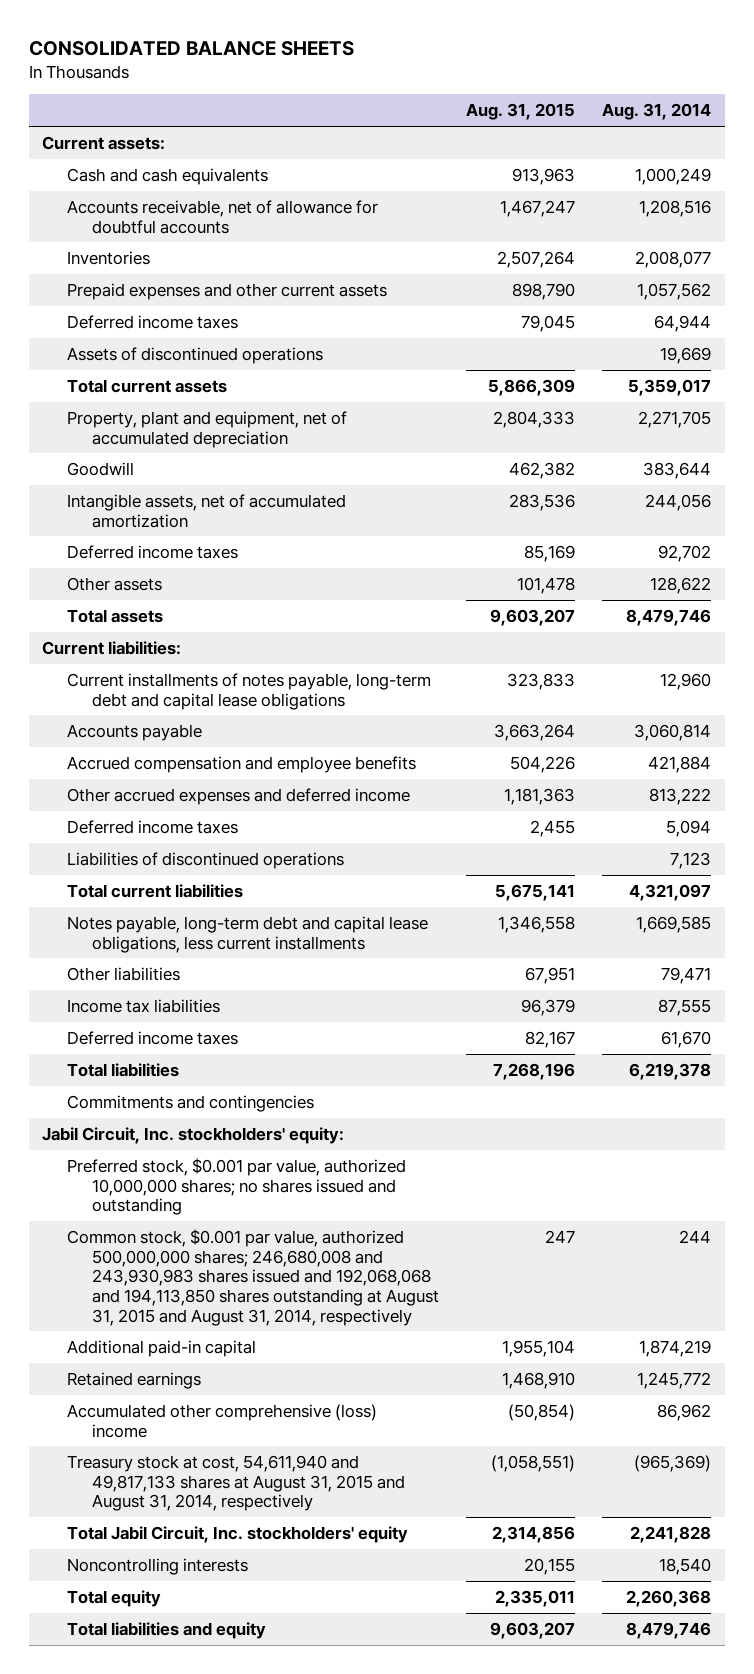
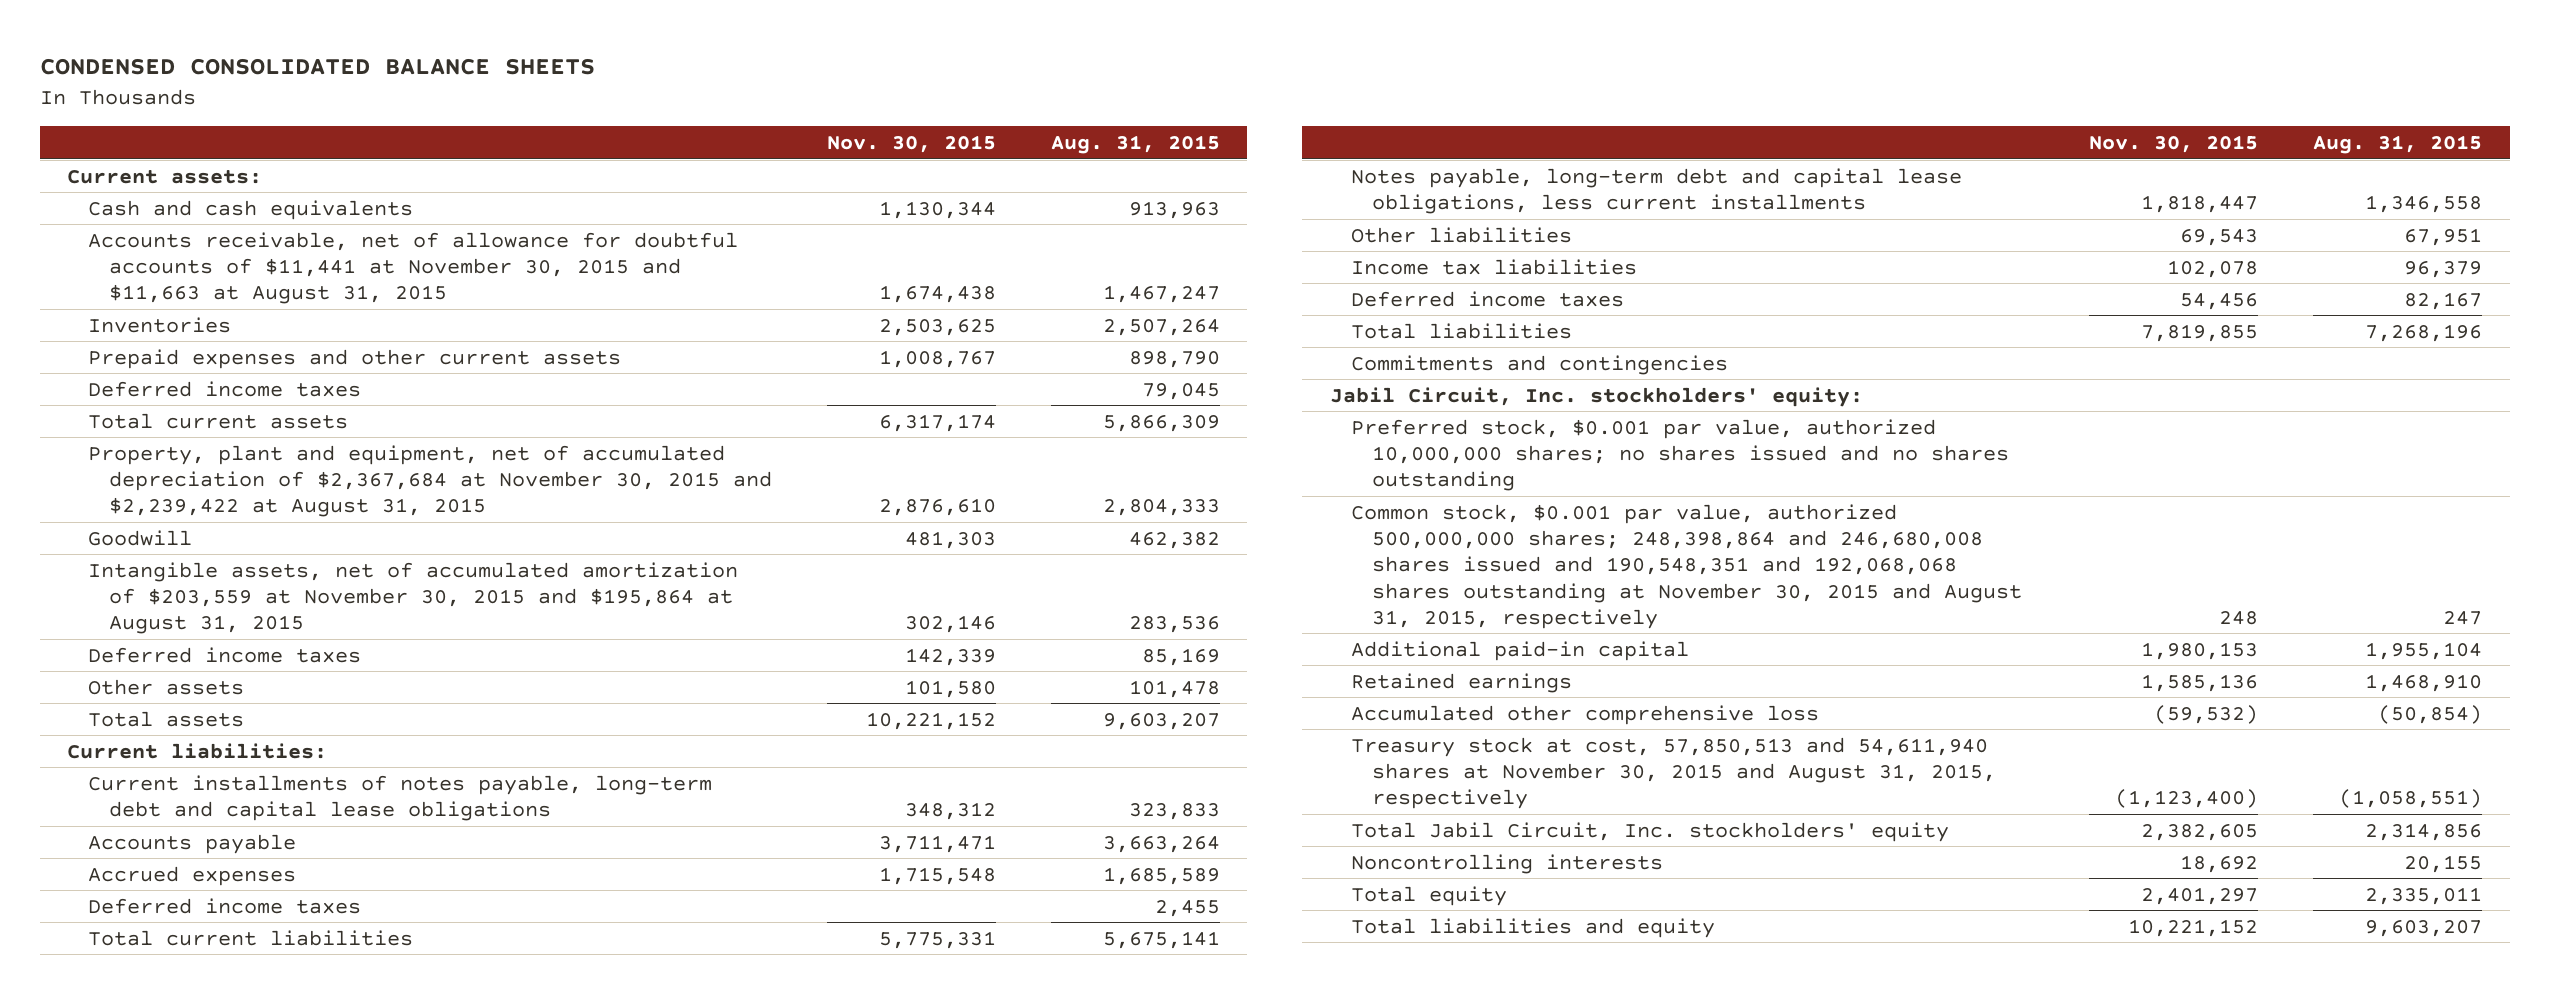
[28,40,354,56] CONSOLIDATED BALANCE SHEETS -> [40,58,596,76] CONDENSED CONSOLIDATED BALANCE SHEETS
[602,103,712,121] Aug. 31, 2014 -> none
none -> [826,134,996,153] Nov. 30, 2015
[67,199,379,234] Accounts receivable, net of allowance for doubtful accounts -> [88,231,739,305] Accounts receivable, net of allowance for doubtful accounts of $11,441 at November 30, 2015 and $11,663 at August 31, 2015
[67,346,324,364] Assets of discontinued operations -> none
[67,410,348,448] Property, plant and equipment, net of accumulated depreciation -> [88,444,773,518] Property, plant and equipment, net of accumulated depreciation of $2,367,684 at November 30, 2015 and $2,239,422 at August 31, 2015
[67,493,347,528] Intangible assets, net of accumulated amortization -> [88,561,739,635] Intangible assets, net of accumulated amortization of $203,559 at November 30, 2015 and $195,864 at August 31, 2015
[67,755,417,773] Accrued compensation and employee benefits -> none
[67,787,411,805] Other accrued expenses and deferred income -> none
none -> [88,865,297,886] Accrued expenses
[67,851,345,869] Liabilities of discontinued operations -> none
[67,1157,407,1216] Preferred stock, $0.001 par value, authorized 10,000,000 shares; no shares issued and outstanding -> [1350,418,2009,492] Preferred stock, $0.001 par value, authorized 10,000,000 shares; no shares issued and no shares outstanding
[67,1228,440,1326] Common stock, $0.001 par value, authorized 500,000,000 shares; 246,680,008 and 243,930,983 shares issued and 192,068,068 and 194,113,850 shares outstanding at August 31, 2015 and August 31, 2014, respectively -> [1350,503,2022,629] Common stock, $0.001 par value, authorized 500,000,000 shares; 248,398,864 and 246,680,008 shares issued and 190,548,351 and 192,068,068 shares outstanding at November 30, 2015 and August 31, 2015, respectively
[67,1403,378,1438] Accumulated other comprehensive (loss) income -> [1350,704,1819,725] Accumulated other comprehensive loss
[67,1454,406,1512] Treasury stock at cost, 54,611,940 and 49,817,133 shares at August 31, 2015 and August 31, 2014, respectively -> [1350,736,1996,810] Treasury stock at cost, 57,850,513 and 54,611,940 shares at November 30, 2015 and August 31, 2015, respectively

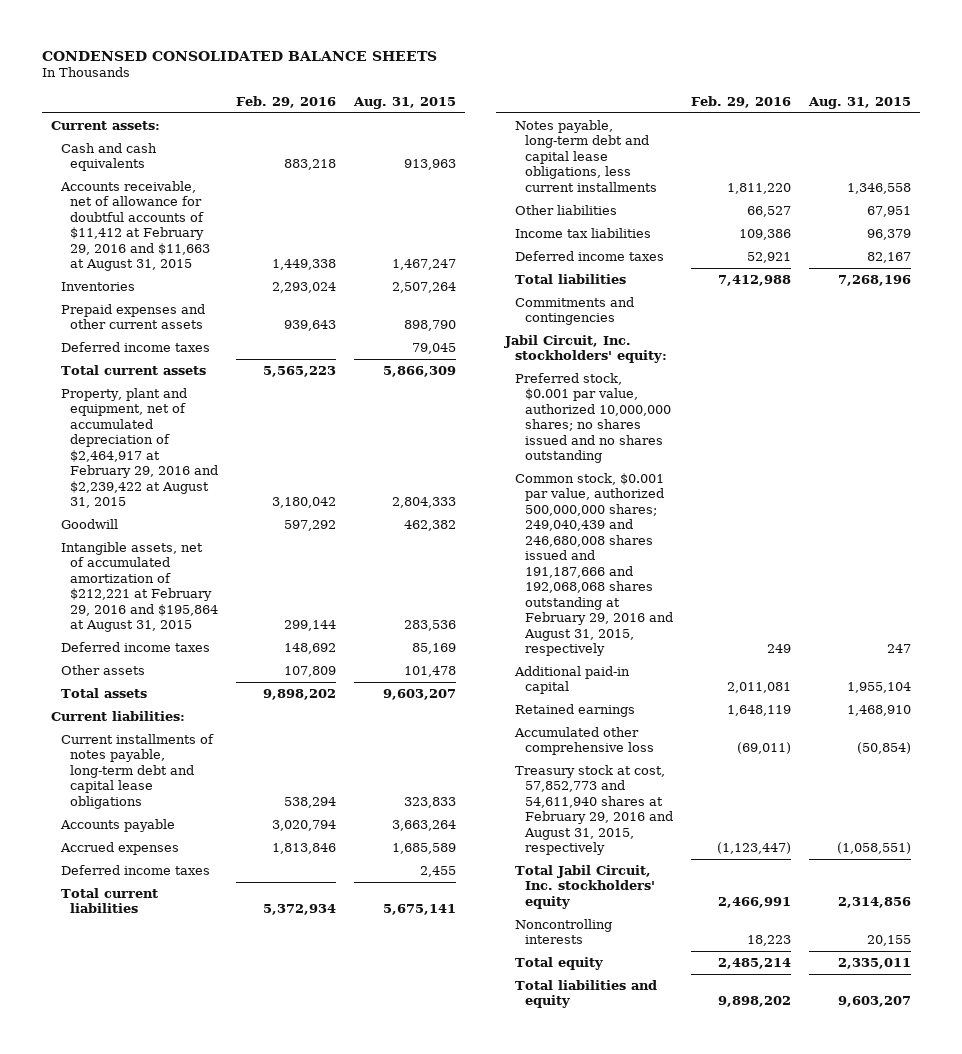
[826,134,996,153] Nov. 30, 2015 -> none
none -> [236,95,337,108] Feb. 29, 2016
[88,231,739,305] Accounts receivable, net of allowance for doubtful accounts of $11,441 at November 30, 2015 and $11,663 at August 31, 2015 -> [59,180,211,272] Accounts receivable, net of allowance for doubtful accounts of $11,412 at February 29, 2016 and $11,663 at August 31, 2015
[88,444,773,518] Property, plant and equipment, net of accumulated depreciation of $2,367,684 at November 30, 2015 and $2,239,422 at August 31, 2015 -> [60,387,219,509] Property, plant and equipment, net of accumulated depreciation of $2,464,917 at February 29, 2016 and $2,239,422 at August 31, 2015
[88,561,739,635] Intangible assets, net of accumulated amortization of $203,559 at November 30, 2015 and $195,864 at August 31, 2015 -> [60,541,219,633] Intangible assets, net of accumulated amortization of $212,221 at February 29, 2016 and $195,864 at August 31, 2015
[1350,503,2022,629] Common stock, $0.001 par value, authorized 500,000,000 shares; 248,398,864 and 246,680,008 shares issued and 190,548,351 and 192,068,068 shares outstanding at November 30, 2015 and August 31, 2015, respectively -> [515,472,673,656] Common stock, $0.001 par value, authorized 500,000,000 shares; 249,040,439 and 246,680,008 shares issued and 191,187,666 and 192,068,068 shares outstanding at February 29, 2016 and August 31, 2015, respectively
[1350,736,1996,810] Treasury stock at cost, 57,850,513 and 54,611,940 shares at November 30, 2015 and August 31, 2015, respectively -> [515,764,673,856] Treasury stock at cost, 57,852,773 and 54,611,940 shares at February 29, 2016 and August 31, 2015, respectively

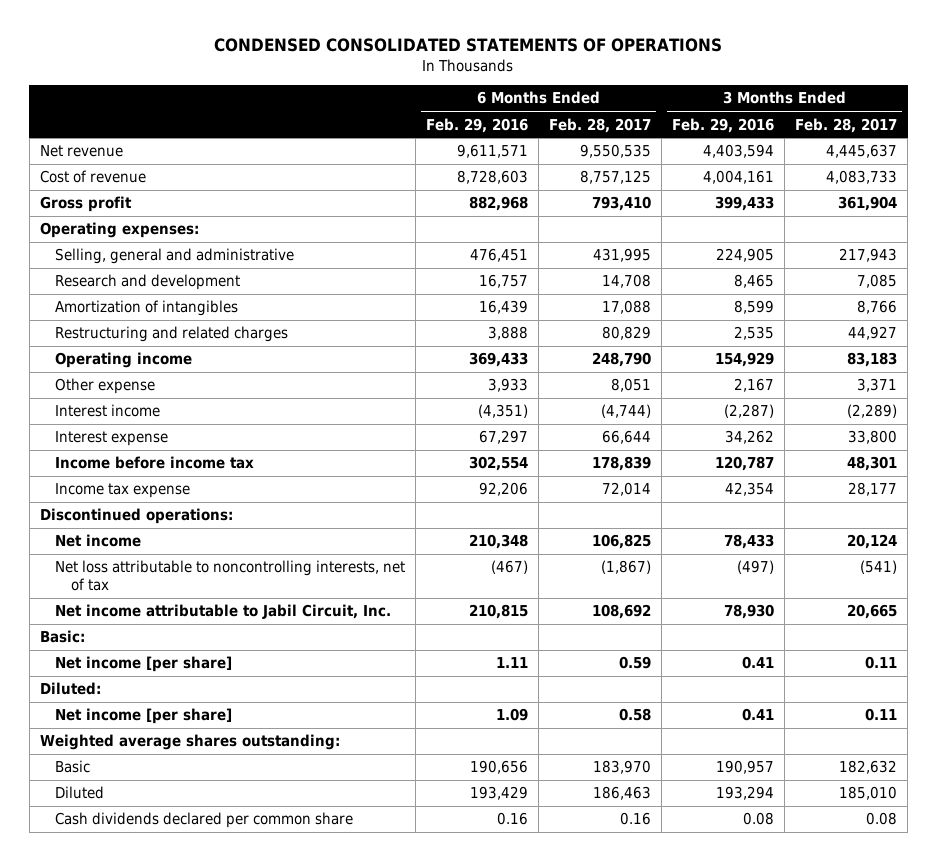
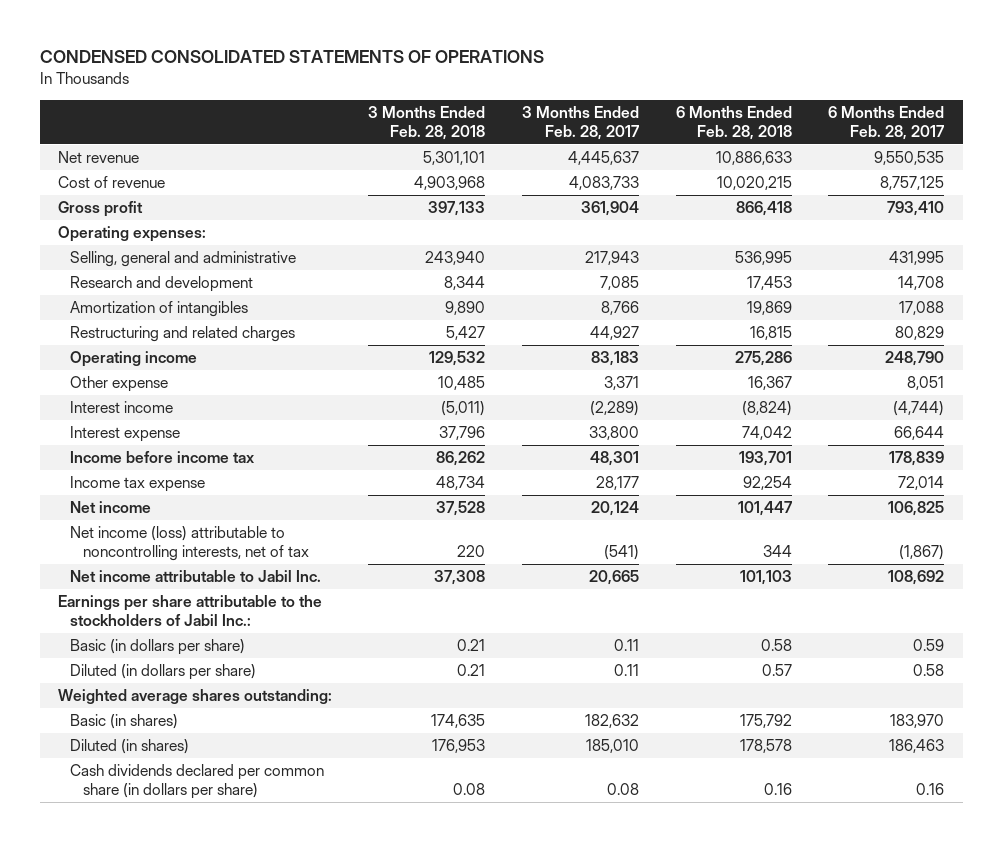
[426,117,529,133] Feb. 29, 2016 -> none
[672,117,775,133] Feb. 29, 2016 -> none
none -> [368,105,486,140] 3 Months Ended Feb. 28, 2018
none -> [675,105,792,140] 6 Months Ended Feb. 28, 2018
[39,508,233,525] Discontinued operations: -> none
[39,630,85,644] Basic: -> none
[39,682,101,696] Diluted: -> none
[55,560,406,591] Net loss attributable to noncontrolling interests, net of tax -> [70,526,309,562] Net income (loss) attributable to noncontrolling interests, net of tax
[55,604,392,620] Net income attributable to Jabil Circuit, Inc. -> [70,570,322,583] Net income attributable to Jabil Inc.
none -> [57,595,322,627] Earnings per share attributable to the stockholders of Jabil Inc.:
[55,656,233,673] Net income [per share] -> [70,639,246,656] Basic (in dollars per share)
[55,708,233,725] Net income [per share] -> [70,664,257,681] Diluted (in dollars per share)
[55,760,91,774] Basic -> [70,714,179,730] Basic (in shares)
[55,786,105,800] Diluted -> [70,739,190,755] Diluted (in shares)
[55,812,354,829] Cash dividends declared per common share -> [70,764,325,800] Cash dividends declared per common share (in dollars per share)

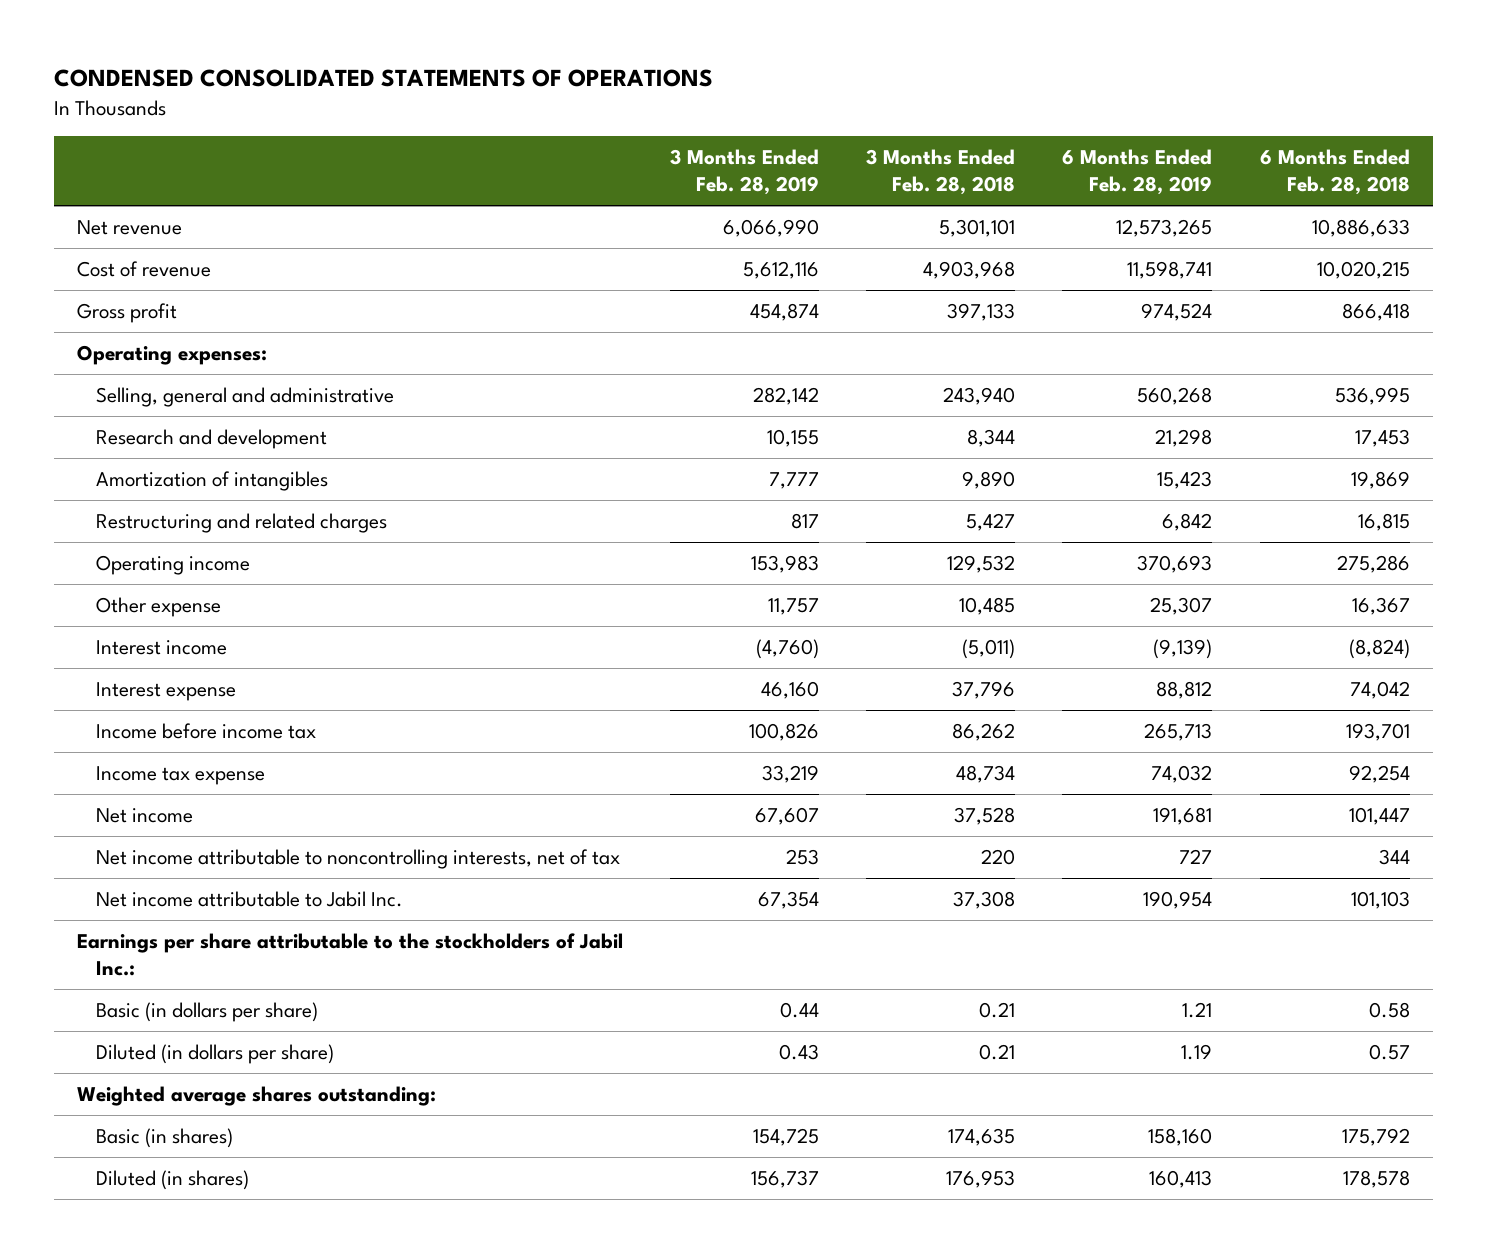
[522,105,640,140] 3 Months Ended Feb. 28, 2017 -> none
[828,105,945,140] 6 Months Ended Feb. 28, 2017 -> none
none -> [670,148,820,196] 3 Months Ended Feb. 28, 2019
none -> [1062,148,1213,196] 6 Months Ended Feb. 28, 2019
[70,526,309,562] Net income (loss) attributable to noncontrolling interests, net of tax -> [96,848,621,869] Net income attributable to noncontrolling interests, net of tax
[70,764,325,800] Cash dividends declared per common share (in dollars per share) -> none

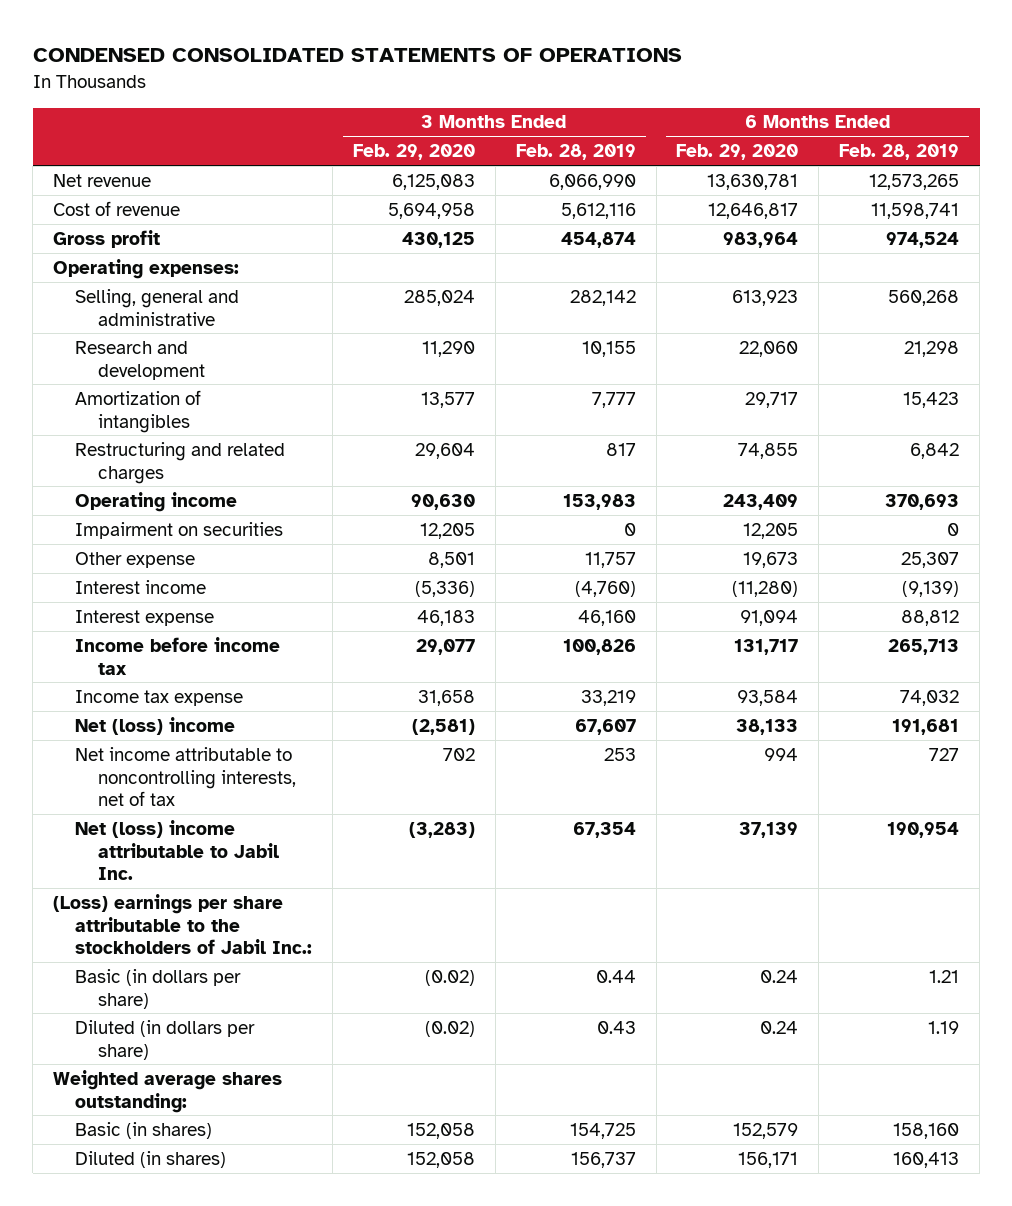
[866,148,1016,196] 3 Months Ended Feb. 28, 2018 -> none
[1259,148,1410,196] 6 Months Ended Feb. 28, 2018 -> none
none -> [353,144,476,161] Feb. 29, 2020
none -> [676,144,799,161] Feb. 29, 2020
none -> [75,521,284,539] Impairment on securities
[96,807,194,823] Net income -> [75,716,236,735] Net (loss) income
[96,890,404,907] Net income attributable to Jabil Inc. -> [75,819,279,881] Net (loss) income attributable to Jabil Inc.
[77,932,624,977] Earnings per share attributable to the stockholders of Jabil Inc.: -> [53,893,313,955] (Loss) earnings per share attributable to the stockholders of Jabil Inc.:

